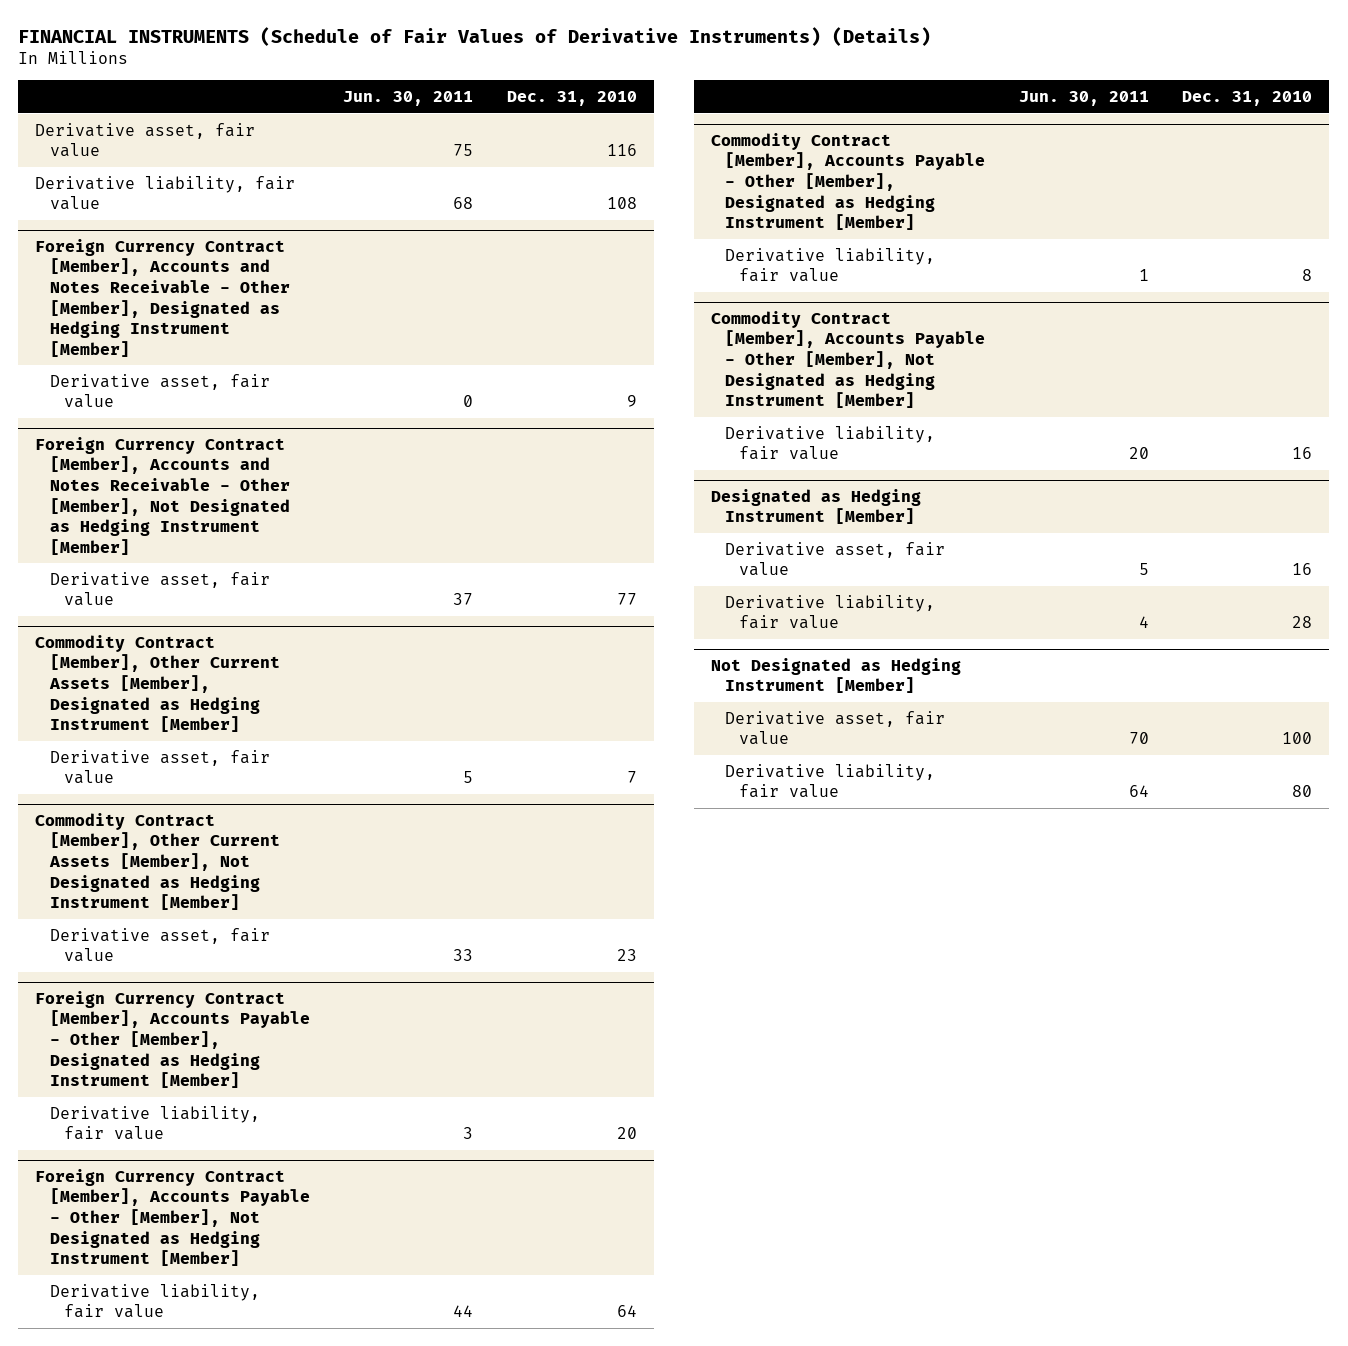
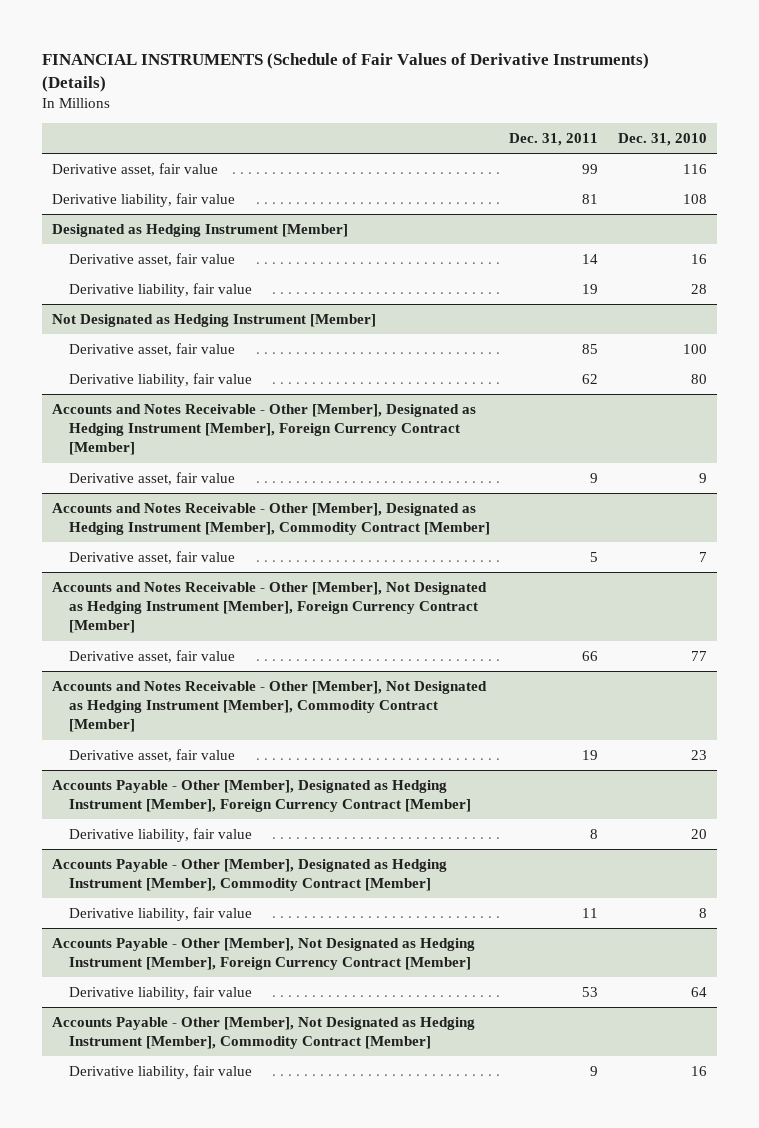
[343,90,474,106] Jun. 30, 2011 -> none
none -> [509,132,599,146] Dec. 31, 2011
[35,238,290,357] Foreign Currency Contract [Member], Accounts and Notes Receivable - Other [Member], Designated as Hedging Instrument [Member] -> none
[49,373,270,409] Derivative asset, fair value -> none
[35,436,290,555] Foreign Currency Contract [Member], Accounts and Notes Receivable - Other [Member], Not Designated as Hedging Instrument [Member] -> none
[49,571,270,607] Derivative asset, fair value -> none
[35,634,280,733] Commodity Contract [Member], Other Current Assets [Member], Designated as Hedging Instrument [Member] -> none
[49,749,270,785] Derivative asset, fair value -> none
[35,812,280,911] Commodity Contract [Member], Other Current Assets [Member], Not Designated as Hedging Instrument [Member] -> none
[49,927,270,963] Derivative asset, fair value -> none
[35,990,310,1089] Foreign Currency Contract [Member], Accounts Payable - Other [Member], Designated as Hedging Instrument [Member] -> none
[49,1105,260,1141] Derivative liability, fair value -> none
[35,1168,310,1267] Foreign Currency Contract [Member], Accounts Payable - Other [Member], Not Designated as Hedging Instrument [Member] -> none
[49,1283,260,1319] Derivative liability, fair value -> none
[710,132,985,231] Commodity Contract [Member], Accounts Payable - Other [Member], Designated as Hedging Instrument [Member] -> none
[724,247,935,283] Derivative liability, fair value -> none
[710,310,985,409] Commodity Contract [Member], Accounts Payable - Other [Member], Not Designated as Hedging Instrument [Member] -> none
[724,425,935,461] Derivative liability, fair value -> none
none -> [51,403,476,456] Accounts and Notes Receivable - Other [Member], Designated as Hedging Instrument [Member], Foreign Currency Contract [Member]
none -> [69,471,236,485] Derivative asset, fair value
none -> [51,502,491,536] Accounts and Notes Receivable - Other [Member], Designated as Hedging Instrument [Member], Commodity Contract [Member]
none -> [69,550,236,564] Derivative asset, fair value
none -> [51,581,487,634] Accounts and Notes Receivable - Other [Member], Not Designated as Hedging Instrument [Member], Foreign Currency Contract [Member]
none -> [69,649,236,663] Derivative asset, fair value
none -> [51,680,487,733] Accounts and Notes Receivable - Other [Member], Not Designated as Hedging Instrument [Member], Commodity Contract [Member]
none -> [69,748,236,762] Derivative asset, fair value
none -> [51,779,472,813] Accounts Payable - Other [Member], Designated as Hedging Instrument [Member], Foreign Currency Contract [Member]
none -> [69,827,253,842] Derivative liability, fair value
none -> [51,858,447,892] Accounts Payable - Other [Member], Designated as Hedging Instrument [Member], Commodity Contract [Member]
none -> [69,906,253,921] Derivative liability, fair value
none -> [51,937,475,971] Accounts Payable - Other [Member], Not Designated as Hedging Instrument [Member], Foreign Currency Contract [Member]
none -> [69,985,253,1000] Derivative liability, fair value
none -> [51,1016,475,1050] Accounts Payable - Other [Member], Not Designated as Hedging Instrument [Member], Commodity Contract [Member]
none -> [69,1064,253,1079] Derivative liability, fair value

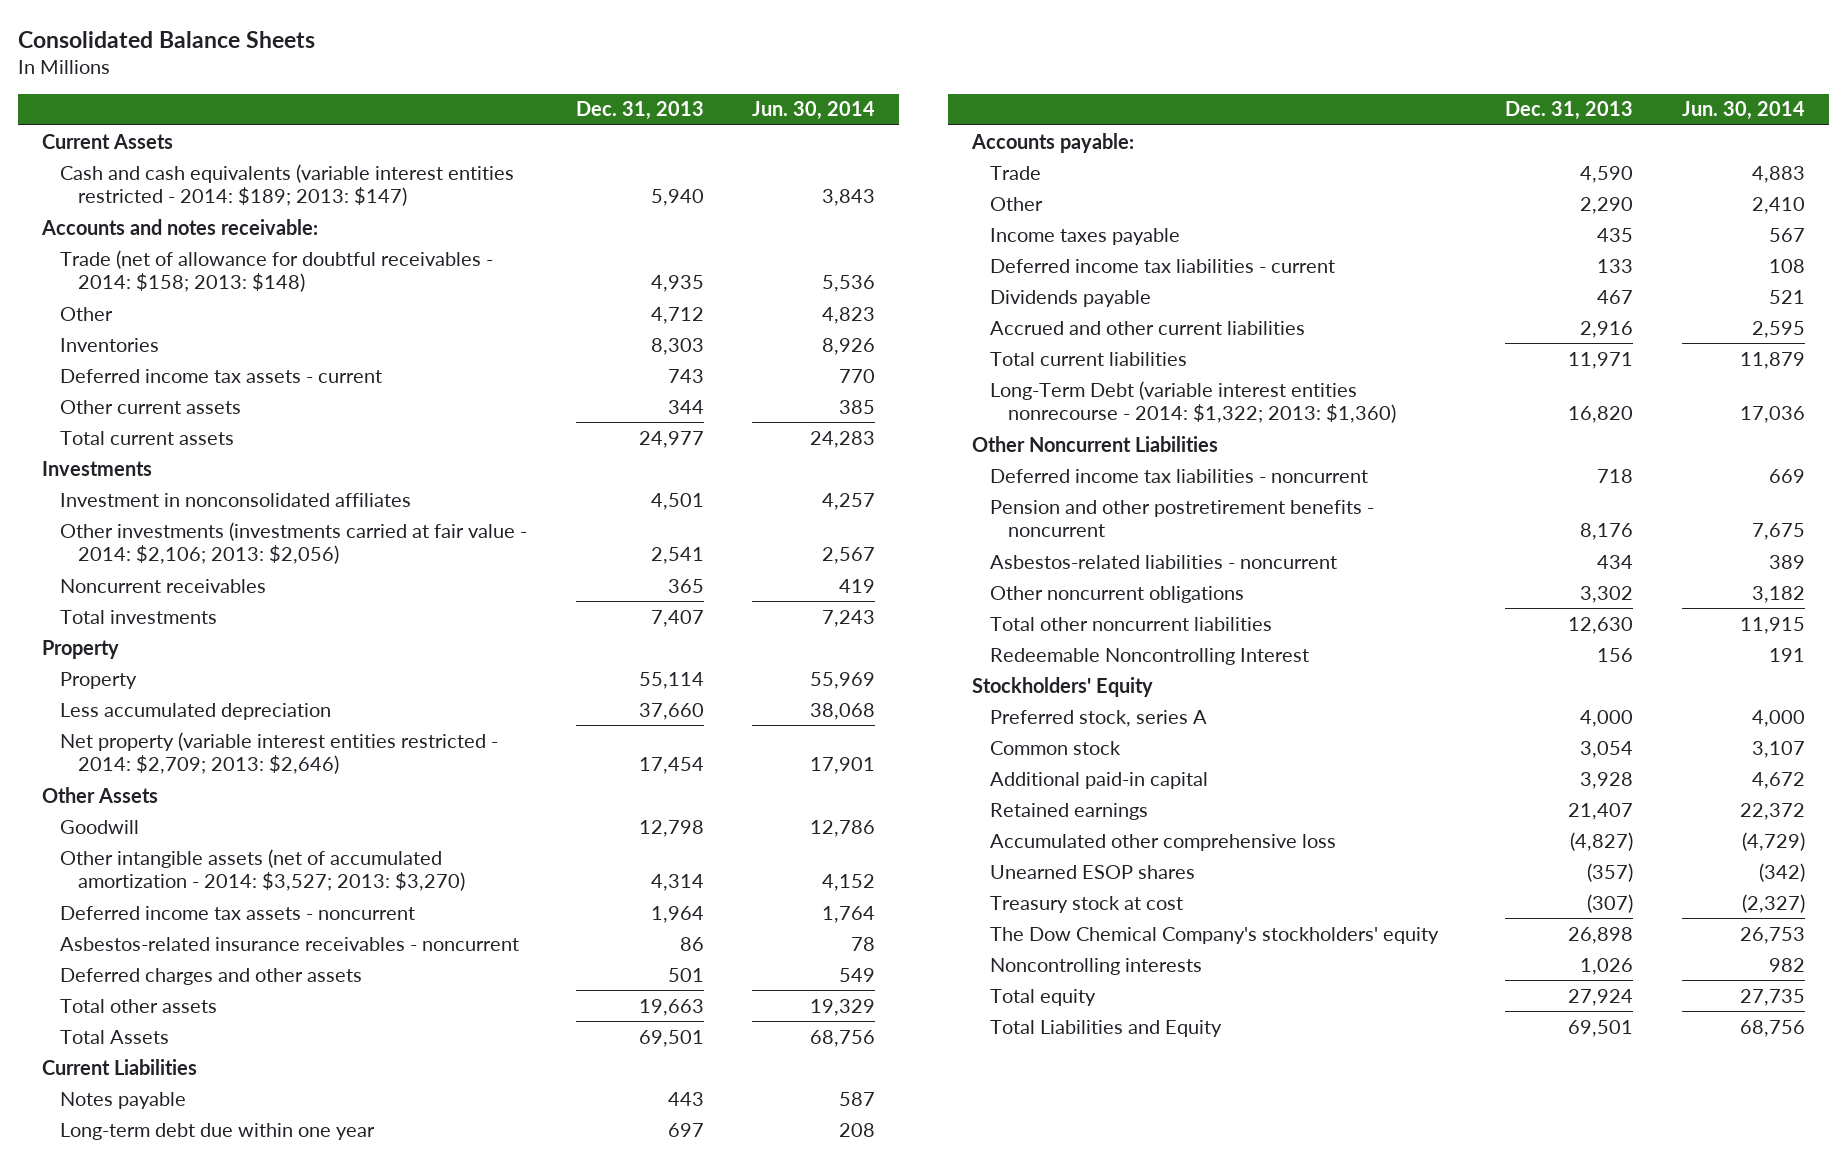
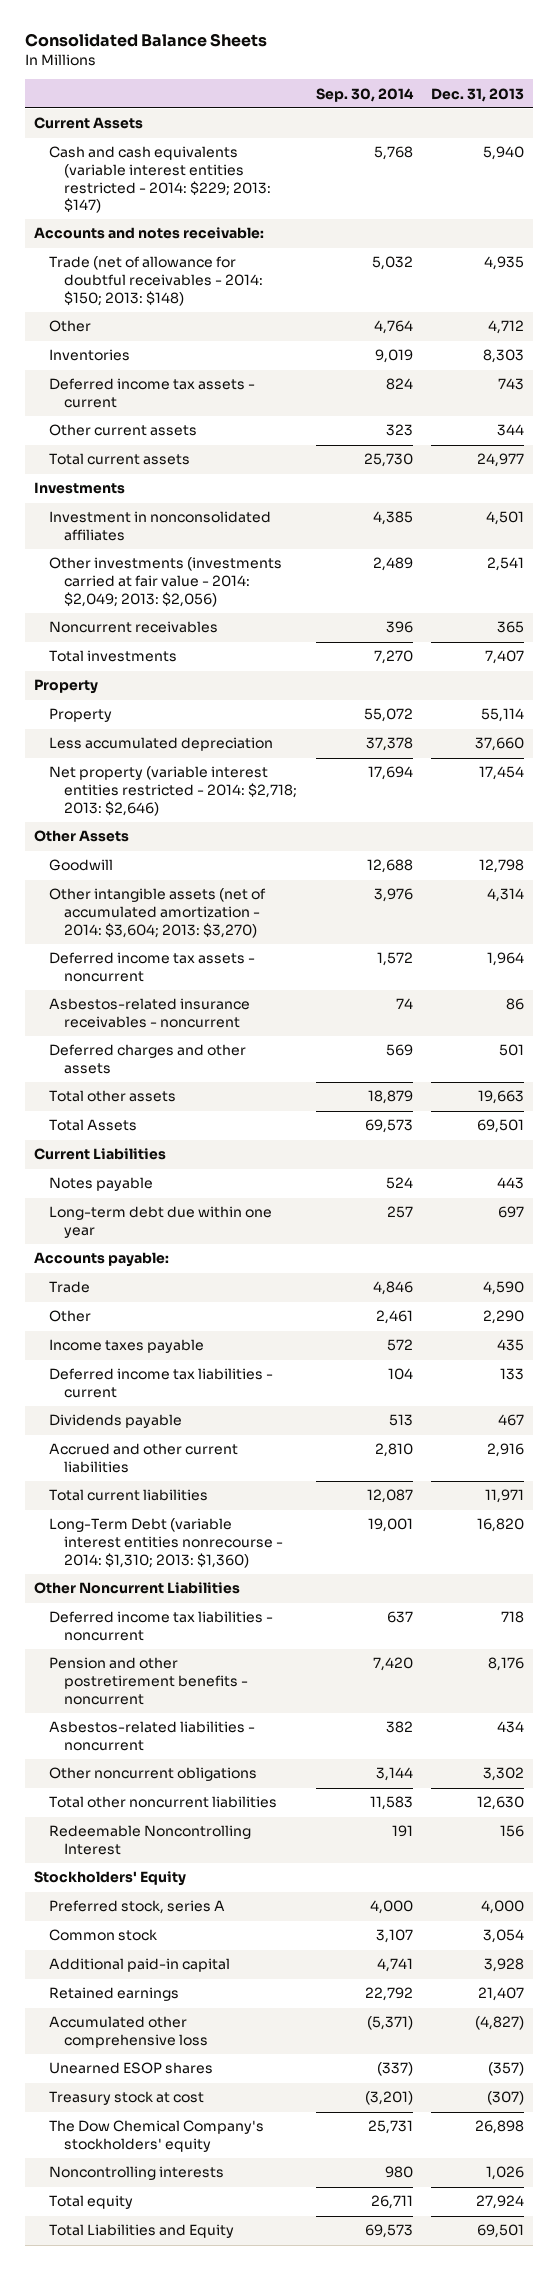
[751,101,875,121] Jun. 30, 2014 -> none
none -> [315,87,414,102] Sep. 30, 2014
[60,163,515,207] Cash and cash equivalents (variable interest entities restricted - 2014: $189; 2013: $147) -> [49,146,272,214] Cash and cash equivalents (variable interest entities restricted - 2014: $229; 2013: $147)
[60,249,494,293] Trade (net of allowance for doubtful receivables - 2014: $158; 2013: $148) -> [49,256,264,306] Trade (net of allowance for doubtful receivables - 2014: $150; 2013: $148)
[60,521,528,565] Other investments (investments carried at fair value - 2014: $2,106; 2013: $2,056) -> [49,557,283,607] Other investments (investments carried at fair value - 2014: $2,049; 2013: $2,056)
[60,731,499,775] Net property (variable interest entities restricted - 2014: $2,709; 2013: $2,646) -> [49,766,298,816] Net property (variable interest entities restricted - 2014: $2,718; 2013: $2,646)
[60,848,465,892] Other intangible assets (net of accumulated amortization - 2014: $3,527; 2013: $3,270) -> [49,888,267,938] Other intangible assets (net of accumulated amortization - 2014: $3,604; 2013: $3,270)
[989,380,1396,424] Long-Term Debt (variable interest entities nonrecourse - 2014: $1,322; 2013: $1,360) -> [49,1518,284,1568] Long-Term Debt (variable interest entities nonrecourse - 2014: $1,310; 2013: $1,360)

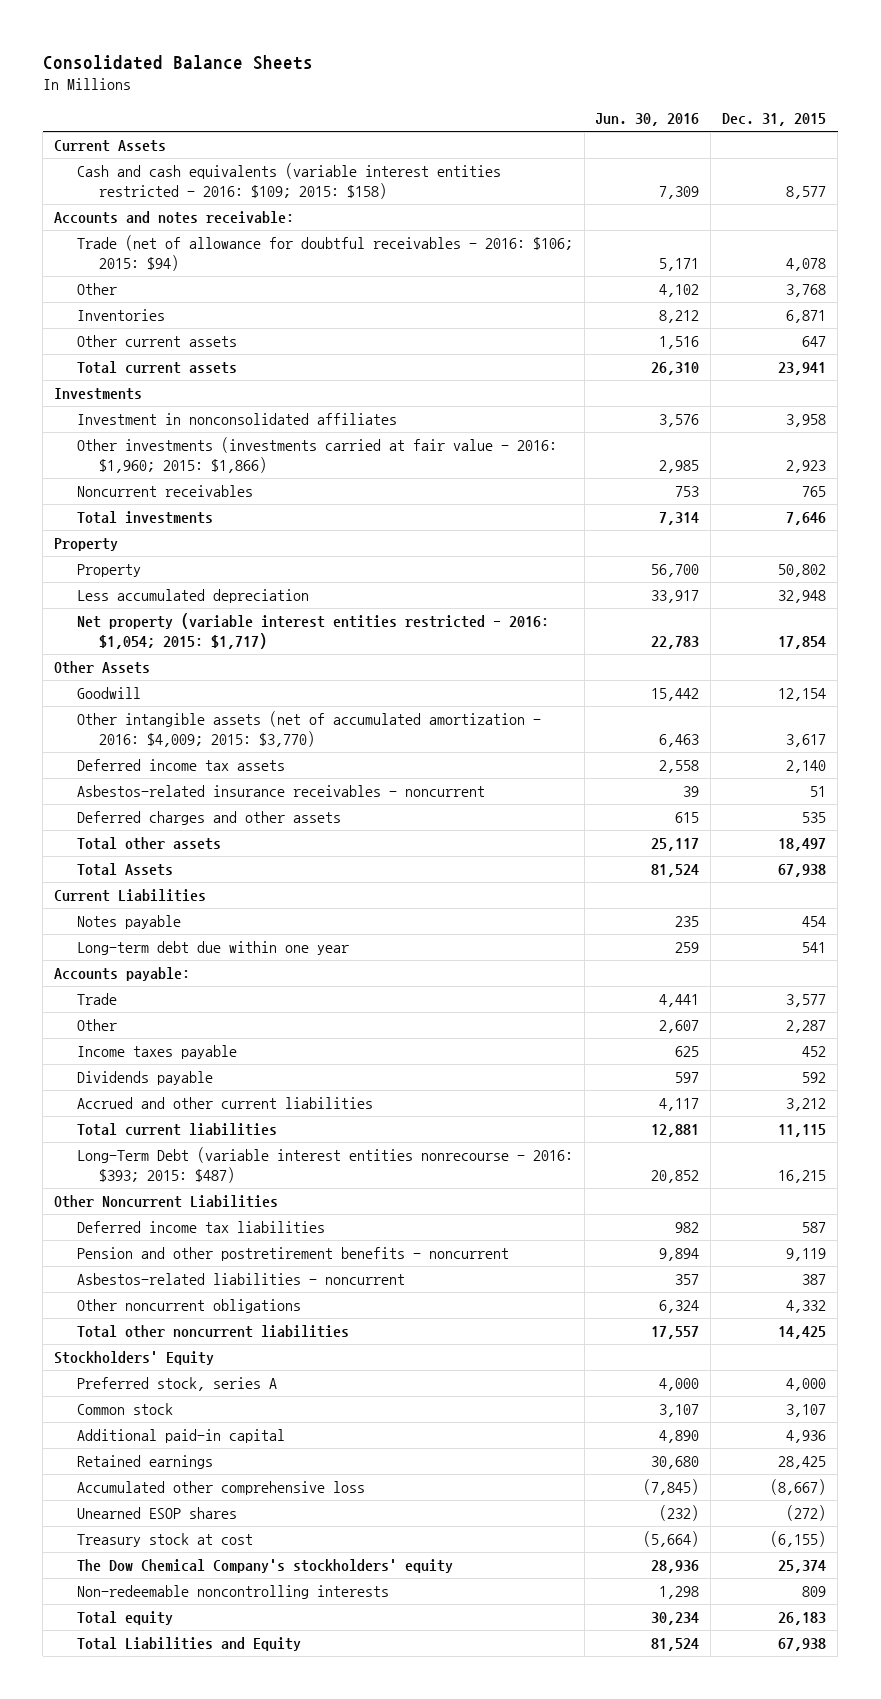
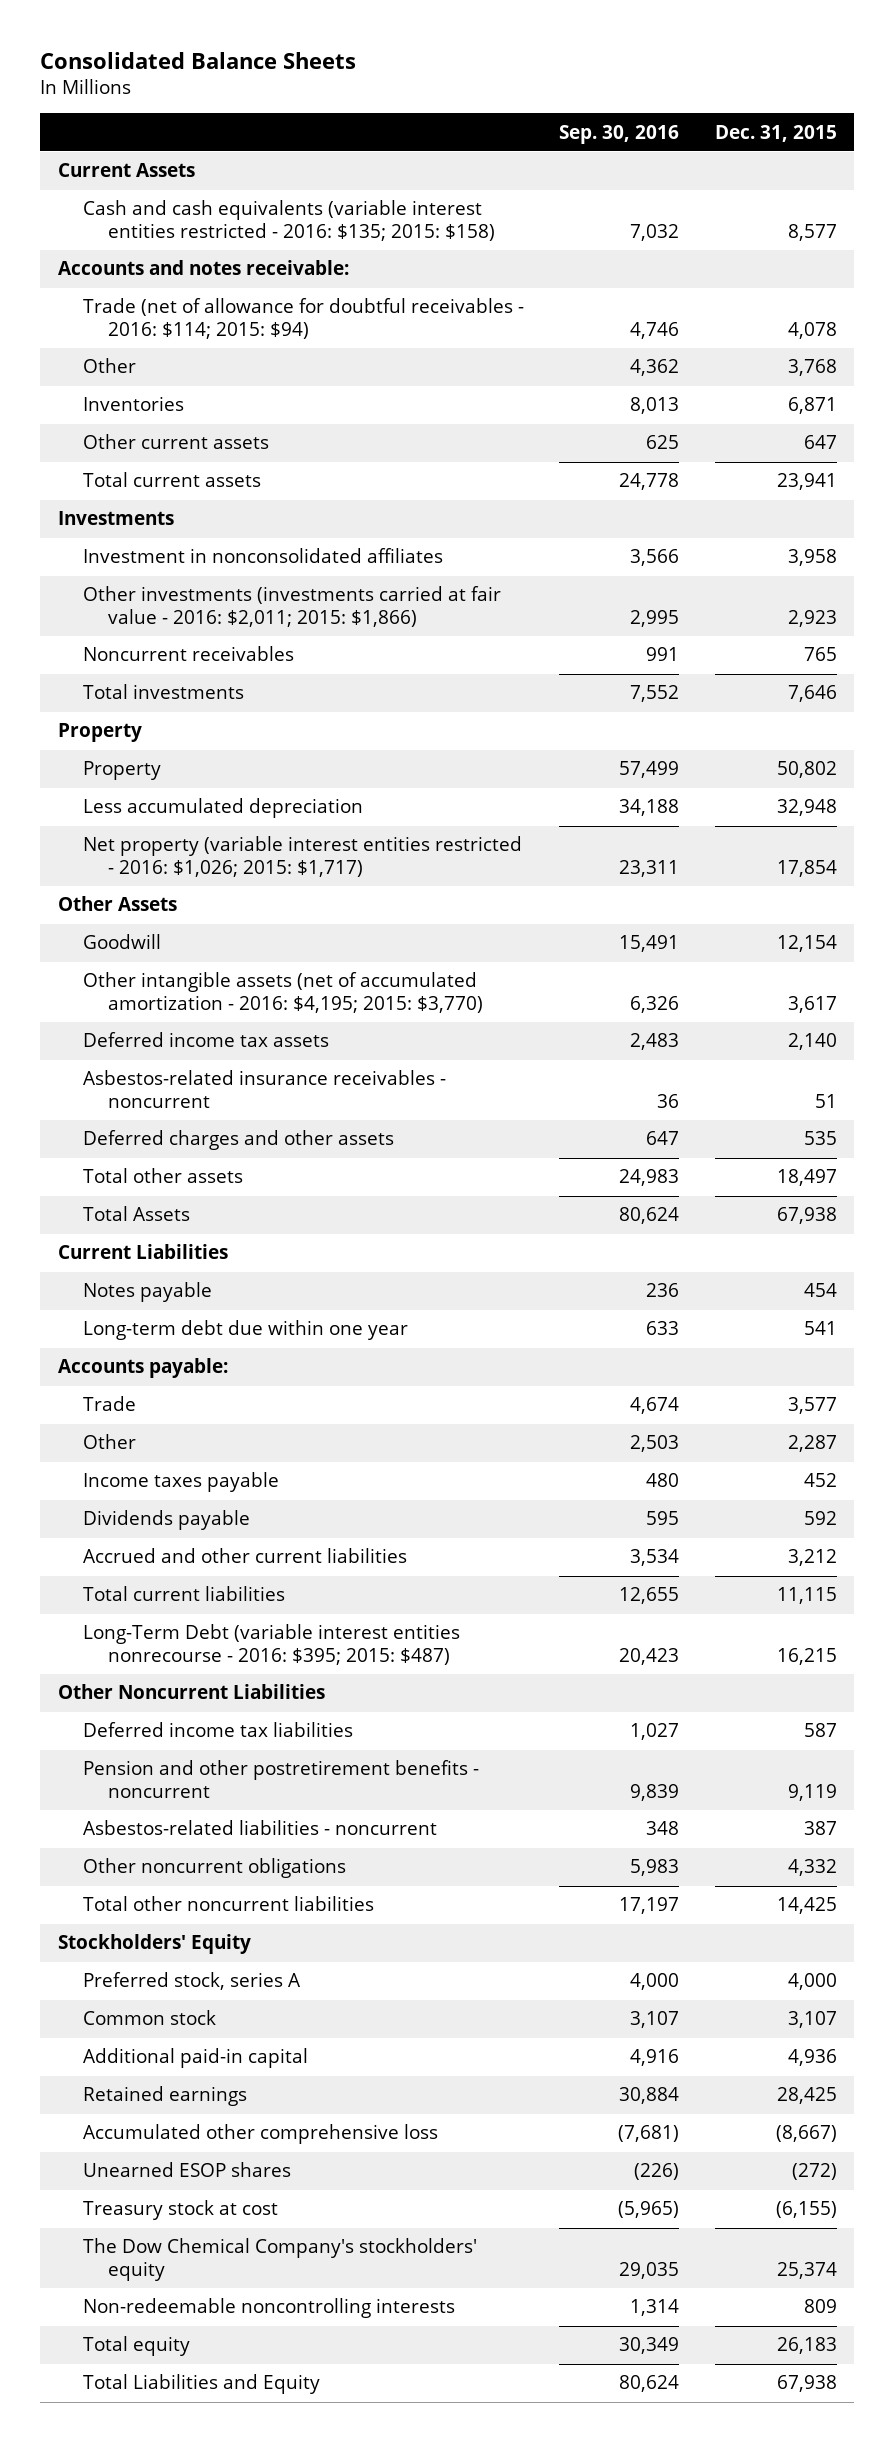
[595,113,700,127] Jun. 30, 2016 -> none
none -> [559,124,680,144] Sep. 30, 2016
[76,163,501,200] Cash and cash equivalents (variable interest entities restricted - 2016: $109; 2015: $158) -> [82,200,495,242] Cash and cash equivalents (variable interest entities restricted - 2016: $135; 2015: $158)
[76,235,573,272] Trade (net of allowance for doubtful receivables - 2016: $106; 2015: $94) -> [82,298,524,340] Trade (net of allowance for doubtful receivables - 2016: $114; 2015: $94)
[76,437,557,474] Other investments (investments carried at fair value - 2016: $1,960; 2015: $1,866) -> [82,586,501,628] Other investments (investments carried at fair value - 2016: $2,011; 2015: $1,866)
[76,613,549,650] Net property (variable interest entities restricted - 2016: $1,054; 2015: $1,717) -> [82,836,522,878] Net property (variable interest entities restricted - 2016: $1,026; 2015: $1,717)
[76,711,541,748] Other intangible assets (net of accumulated amortization - 2016: $4,009; 2015: $3,770) -> [82,972,483,1014] Other intangible assets (net of accumulated amortization - 2016: $4,195; 2015: $3,770)
[76,1147,573,1184] Long-Term Debt (variable interest entities nonrecourse - 2016: $393; 2015: $487) -> [82,1624,460,1666] Long-Term Debt (variable interest entities nonrecourse - 2016: $395; 2015: $487)

